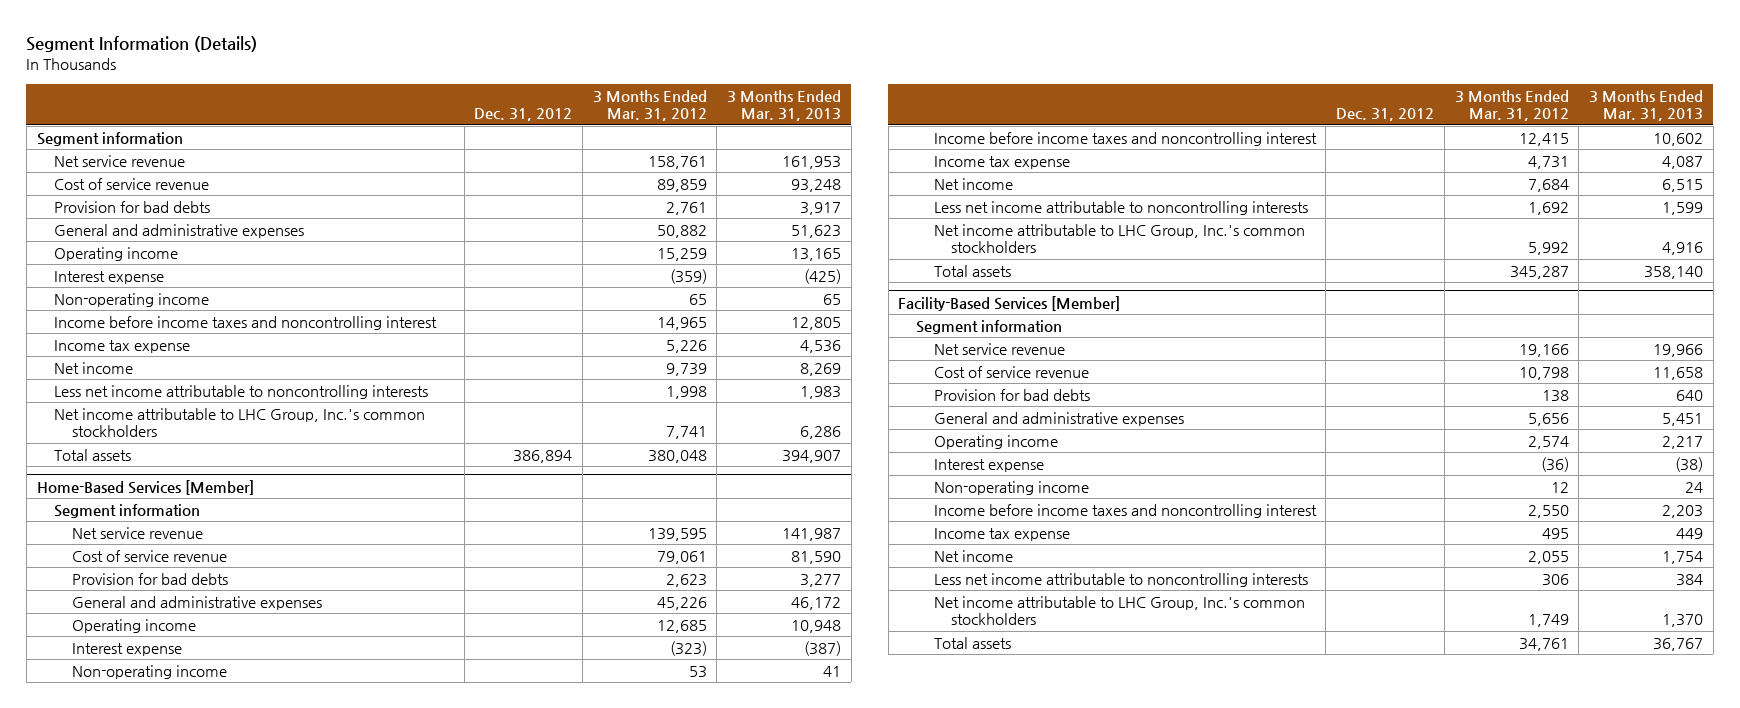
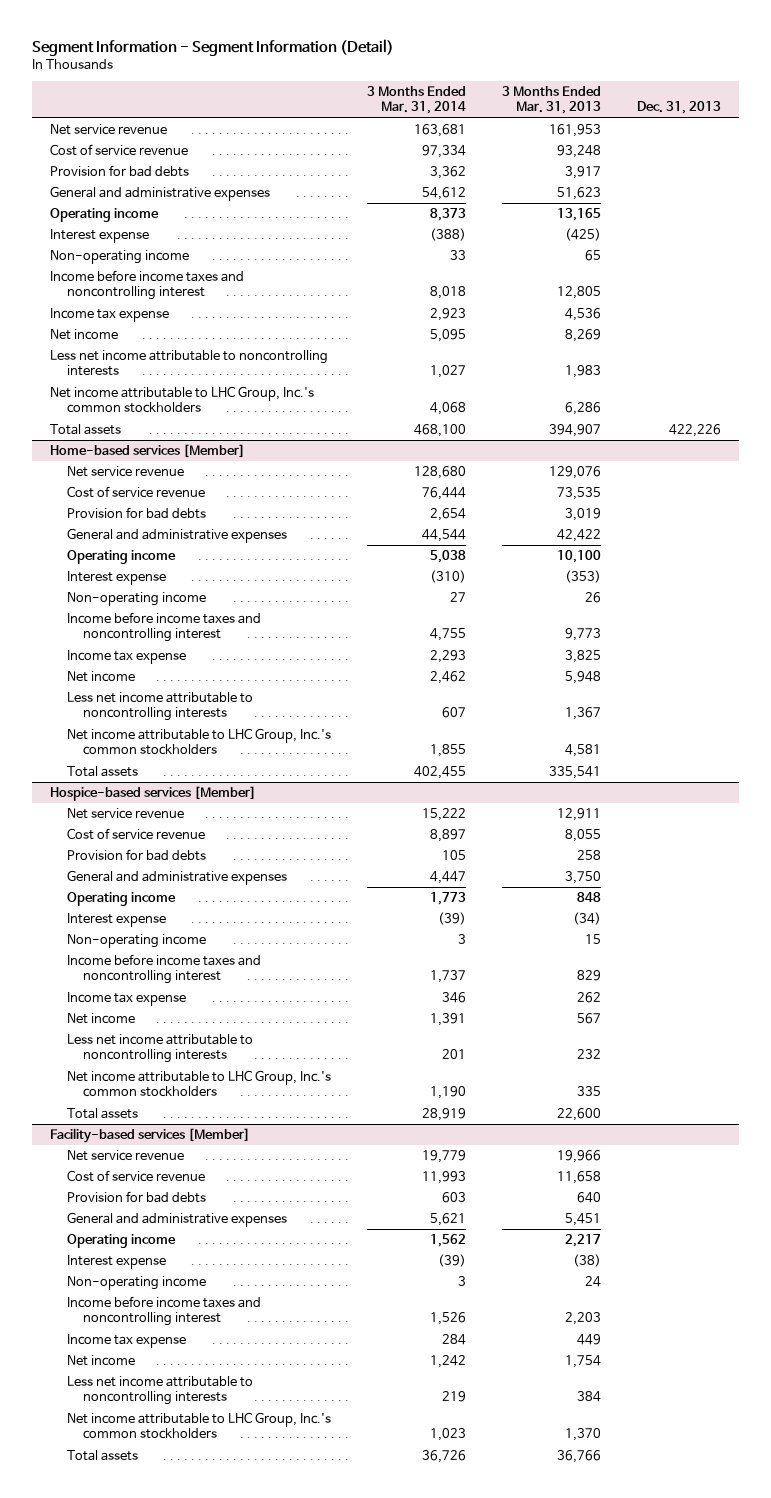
[26,36,258,53] Segment Information (Details) -> [32,38,395,56] Segment Information - Segment Information (Detail)
[474,108,573,122] Dec. 31, 2012 -> none
[592,89,707,122] 3 Months Ended Mar. 31, 2012 -> none
none -> [366,86,466,115] 3 Months Ended Mar. 31, 2014
none -> [636,101,721,115] Dec. 31, 2013
[36,131,183,146] Segment information -> none
[54,503,201,518] Segment information -> none
[915,319,1062,334] Segment information -> none
[36,479,254,495] Home-Based Services [Member] -> [50,444,246,459] Home-based services [Member]
[782,527,842,541] 141,987 -> [548,466,601,480] 129,076
[791,550,842,564] 81,590 -> [556,487,601,501] 73,535
[800,573,842,587] 3,277 -> [564,508,601,522] 3,019
[791,596,842,610] 46,172 -> [556,529,601,543] 42,422
[791,619,842,633] 10,948 -> [556,550,601,564] 10,100
[804,640,842,656] (387) -> [564,570,601,584] (353)
[823,665,842,677] 41 -> [584,592,601,604] 26
[1652,132,1703,146] 10,602 -> [564,628,601,642] 9,773
[1661,155,1703,169] 4,087 -> [564,650,601,664] 3,825
[1661,178,1703,192] 6,515 -> [564,671,601,685] 5,948
[1661,201,1703,215] 1,599 -> [564,707,601,721] 1,367
[1661,242,1703,256] 4,916 -> [564,744,601,758] 4,581
[1643,265,1703,279] 358,140 -> [548,766,601,780] 335,541
none -> [50,786,257,802] Hospice-based services [Member]
none -> [66,808,184,820] Net service revenue
none -> [66,828,205,841] Cost of service revenue
none -> [66,849,206,862] Provision for bad debts
none -> [66,870,287,886] General and administrative expenses
none -> [66,892,176,907] Operating income
none -> [66,913,166,928] Interest expense
none -> [66,934,206,949] Non-operating income
none -> [66,954,261,985] Income before income taxes and noncontrolling interest
none -> [66,992,186,1007] Income tax expense
none -> [66,1013,135,1025] Net income
none -> [66,1034,253,1064] Less net income attributable to noncontrolling interests
none -> [66,1070,331,1098] Net income attributable to LHC Group, Inc.'s common stockholders
none -> [66,1108,138,1120] Total assets
[898,295,1121,311] Facility-Based Services [Member] -> [50,1128,251,1144] Facility-based services [Member]
[1652,637,1703,651] 36,767 -> [556,1450,601,1464] 36,766

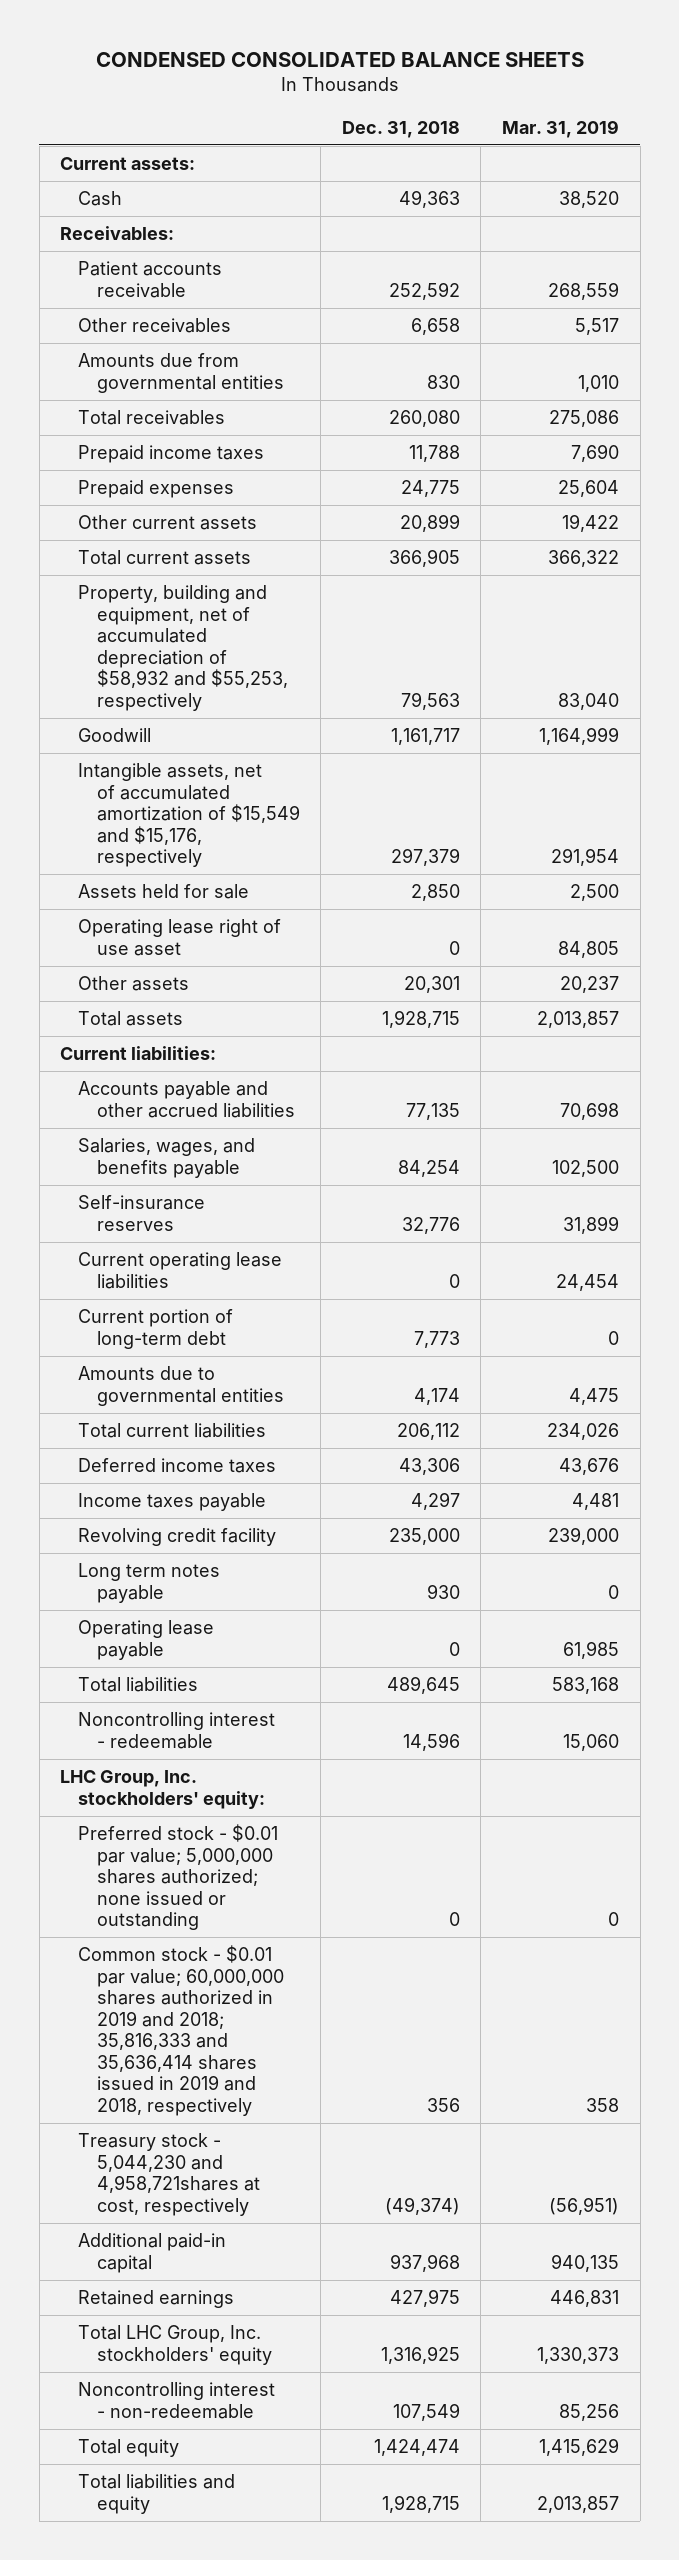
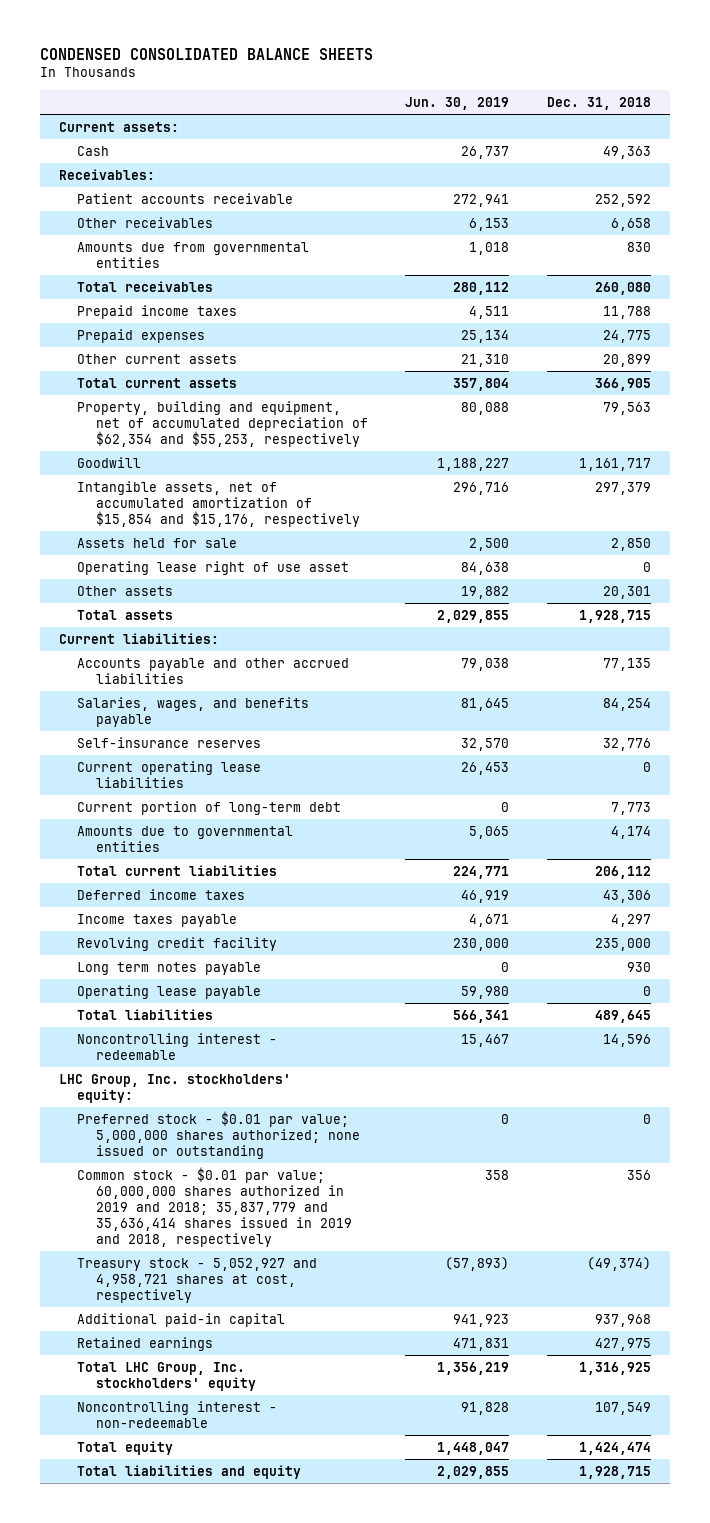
[502,119,620,138] Mar. 31, 2019 -> none
none -> [405,97,510,111] Jun. 30, 2019
[78,585,288,711] Property, building and equipment, net of accumulated depreciation of $58,932 and $55,253, respectively -> [77,400,368,447] Property, building and equipment, net of accumulated depreciation of $62,354 and $55,253, respectively
[78,763,300,868] Intangible assets, net of accumulated amortization of $15,549 and $15,176, respectively -> [77,480,360,527] Intangible assets, net of accumulated amortization of $15,854 and $15,176, respectively
[78,1945,284,2116] Common stock - $0.01 par value; 60,000,000 shares authorized in 2019 and 2018; 35,816,333 and 35,636,414 shares issued in 2019 and 2018, respectively -> [77,1166,352,1248] Common stock - $0.01 par value; 60,000,000 shares authorized in 2019 and 2018; 35,837,779 and 35,636,414 shares issued in 2019 and 2018, respectively
[78,2133,260,2216] Treasury stock - 5,044,230 and 4,958,721shares at cost, respectively -> [77,1257,318,1303] Treasury stock - 5,052,927 and 4,958,721 shares at cost, respectively

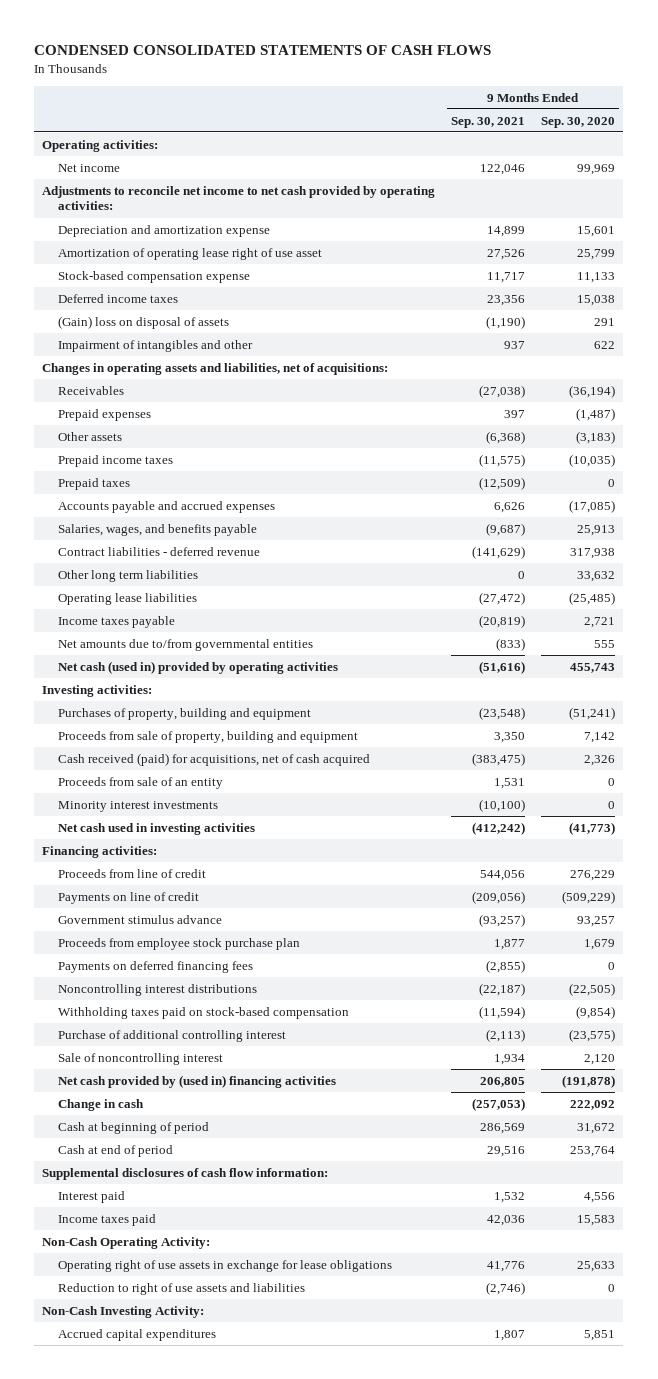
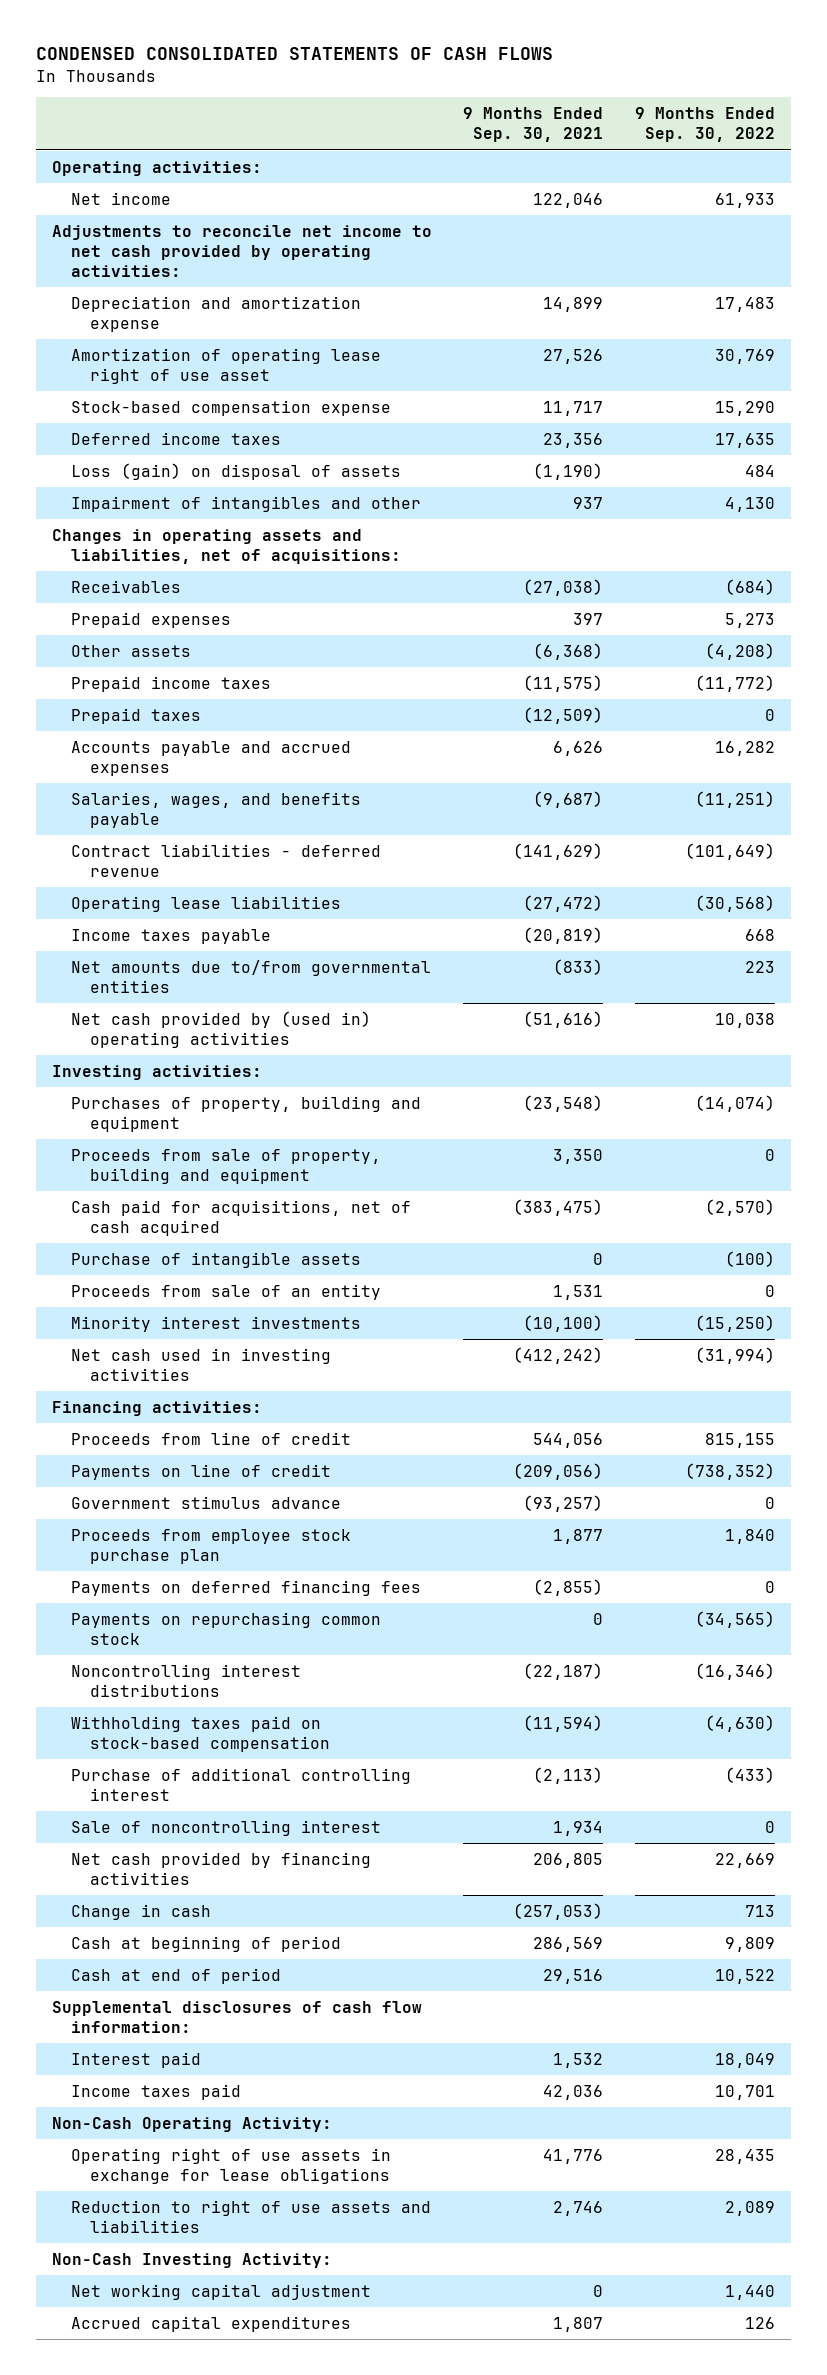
[541,116,616,128] Sep. 30, 2020 -> none
none -> [635,107,776,143] 9 Months Ended Sep. 30, 2022
[58,315,230,329] (Gain) loss on disposal of assets -> [70,462,401,480] Loss (gain) on disposal of assets
[58,569,199,582] Other long term liabilities -> none
[58,660,339,674] Net cash (used in) provided by operating activities -> [70,1010,371,1048] Net cash provided by (used in) operating activities
[58,752,371,766] Cash received (paid) for acquisitions, net of cash acquired -> [70,1199,411,1236] Cash paid for acquisitions, net of cash acquired
none -> [70,1251,361,1268] Purchase of intangible assets
none -> [70,1611,381,1645] Payments on repurchasing common stock
[58,1074,337,1088] Net cash provided by (used in) financing activities -> [70,1851,371,1885] Net cash provided by financing activities
[486,1281,526,1295] (2,746) -> [553,2200,604,2216] 2,746
none -> [70,2283,371,2300] Net working capital adjustment

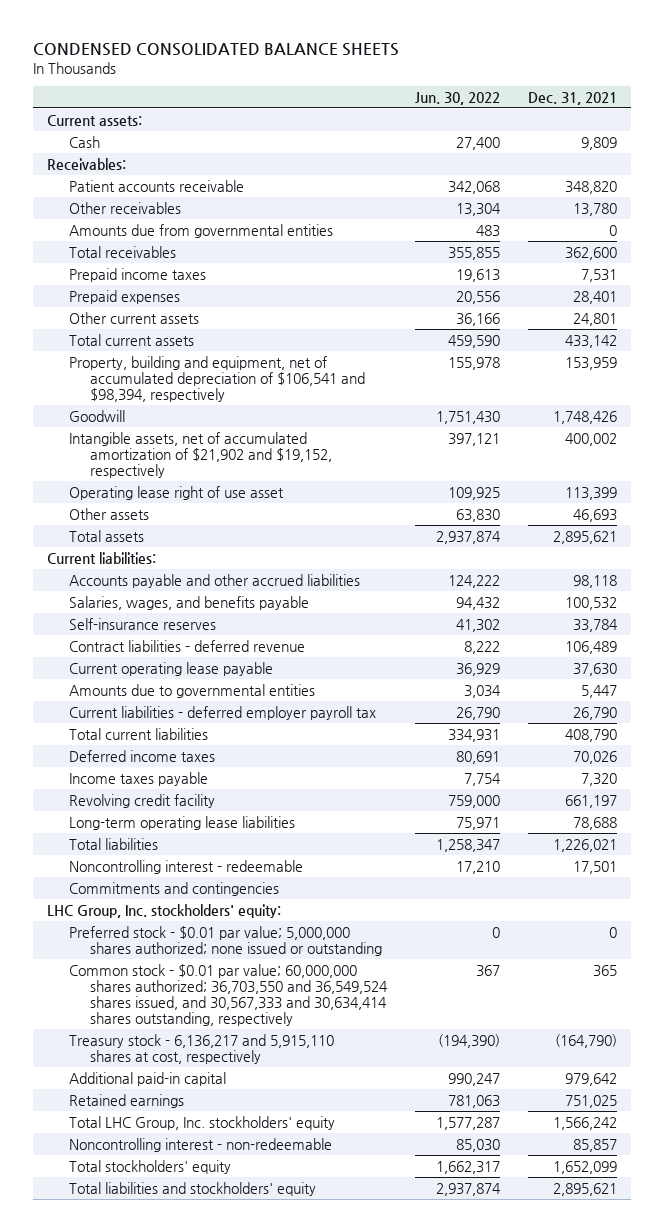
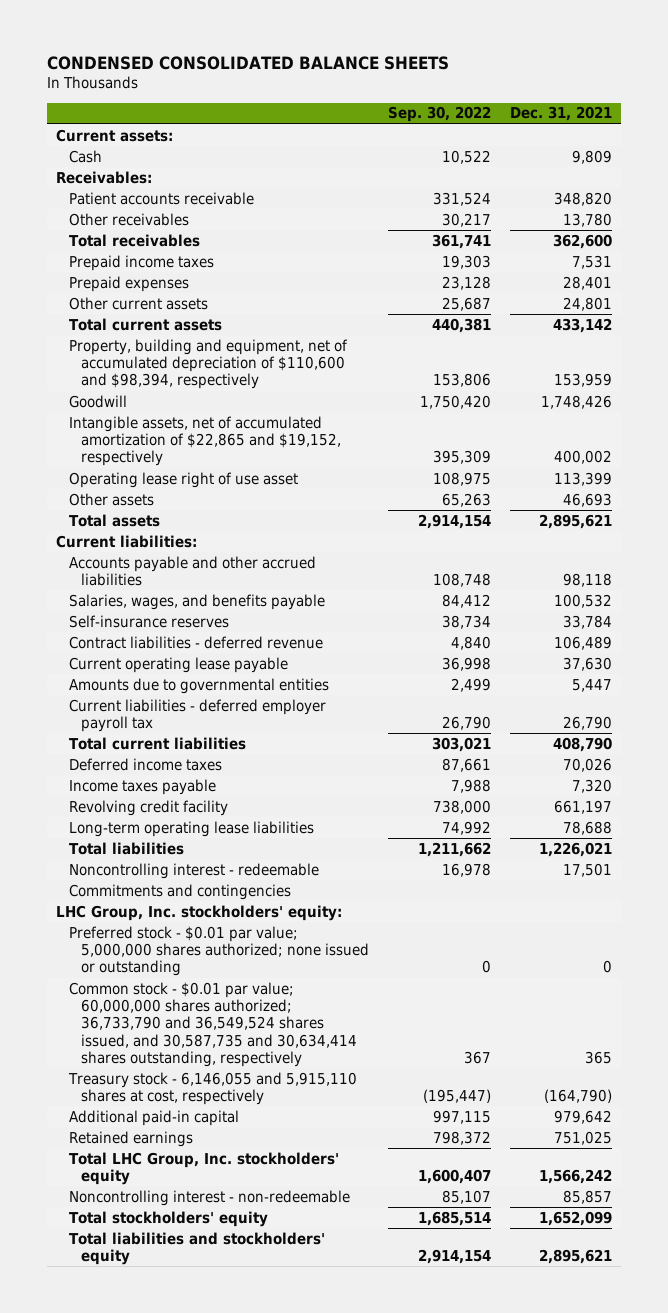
[414,91,500,105] Jun. 30, 2022 -> none
none -> [387,106,491,123] Sep. 30, 2022
[68,223,333,238] Amounts due from governmental entities -> none
[68,355,365,402] Property, building and equipment, net of accumulated depreciation of $106,541 and $98,394, respectively -> [68,338,348,390] Property, building and equipment, net of accumulated depreciation of $110,600 and $98,394, respectively
[68,431,332,478] Intangible assets, net of accumulated amortization of $21,902 and $19,152, respectively -> [68,415,342,467] Intangible assets, net of accumulated amortization of $22,865 and $19,152, respectively
[68,963,388,1027] Common stock - $0.01 par value; 60,000,000 shares authorized; 36,703,550 and 36,549,524 shares issued, and 30,567,333 and 30,634,414 shares outstanding, respectively -> [68,981,358,1068] Common stock - $0.01 par value; 60,000,000 shares authorized; 36,733,790 and 36,549,524 shares issued, and 30,587,735 and 30,634,414 shares outstanding, respectively
[68,1033,334,1064] Treasury stock - 6,136,217 and 5,915,110 shares at cost, respectively -> [67,1071,357,1106] Treasury stock - 6,146,055 and 5,915,110 shares at cost, respectively

